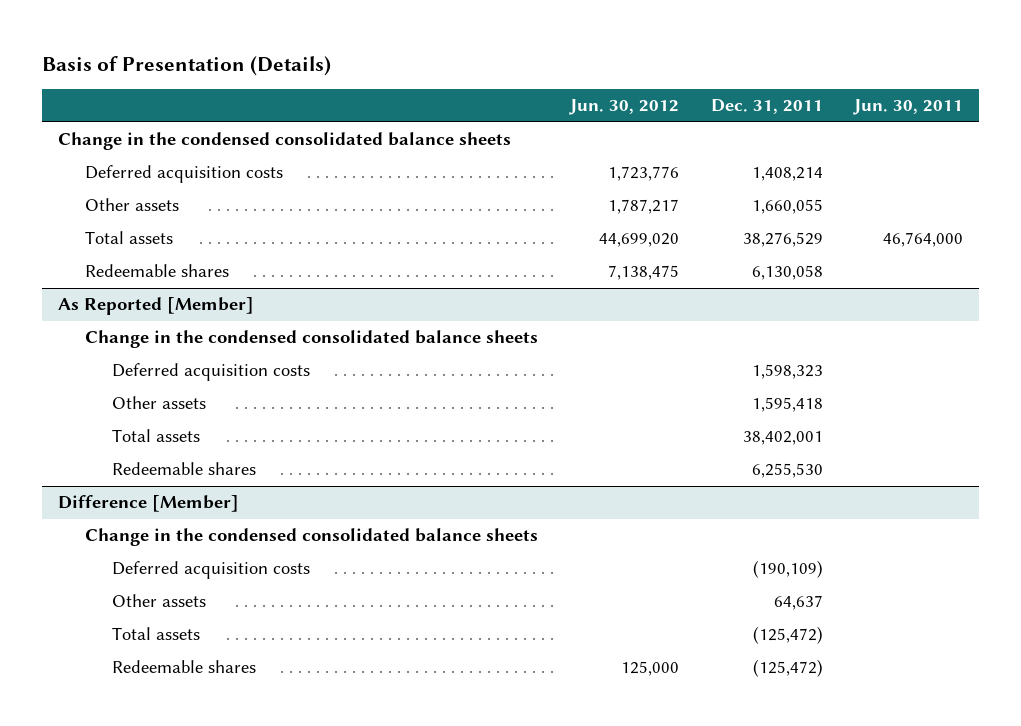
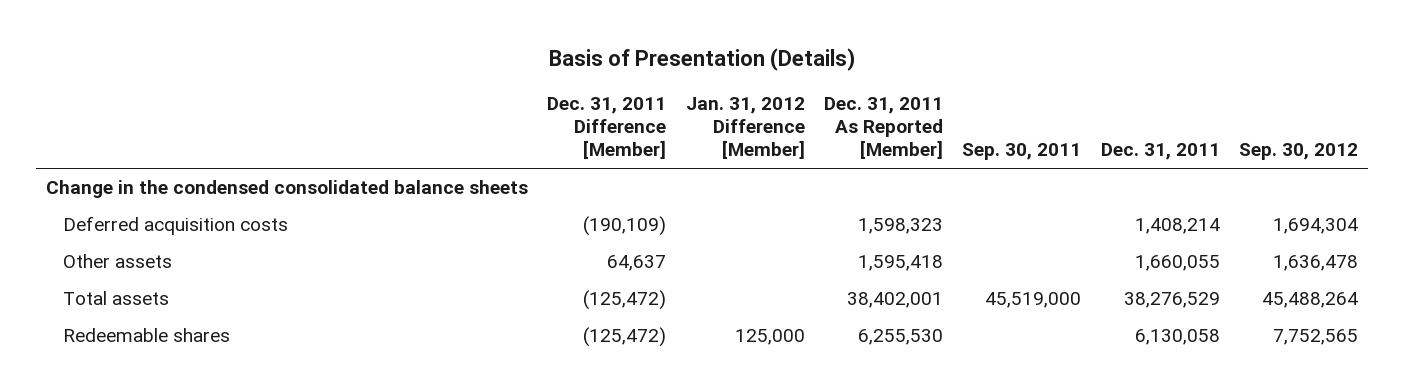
[568,99,679,116] Jun. 30, 2012 -> none
[853,99,964,116] Jun. 30, 2011 -> none
none -> [547,96,667,160] Dec. 31, 2011 Difference [Member]
none -> [685,96,805,160] Jan. 31, 2012 Difference [Member]
none -> [824,96,944,160] Dec. 31, 2011 As Reported [Member]
none -> [962,143,1082,161] Sep. 30, 2011
none -> [1239,143,1359,161] Sep. 30, 2012
[57,297,254,316] As Reported [Member] -> none
[85,330,539,349] Change in the condensed consolidated balance sheets -> none
[112,363,311,382] Deferred acquisition costs -> none
[112,396,207,410] Other assets -> none
[112,429,201,443] Total assets -> none
[112,462,257,476] Redeemable shares -> none
[57,495,239,513] Difference [Member] -> none
[85,528,539,547] Change in the condensed consolidated balance sheets -> none
[112,561,311,580] Deferred acquisition costs -> none
[112,594,207,608] Other assets -> none
[112,627,201,641] Total assets -> none
[112,660,257,674] Redeemable shares -> none

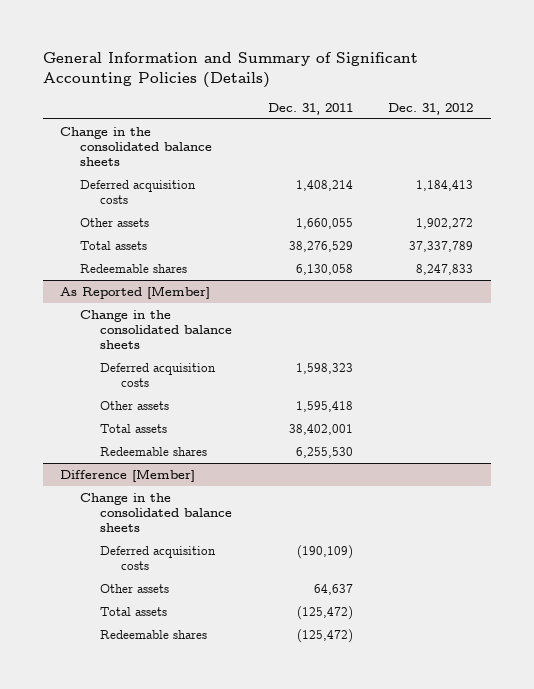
[549,47,856,71] Basis of Presentation (Details) -> [42,51,418,88] General Information and Summary of Significant Accounting Policies (Details)
[547,96,667,160] Dec. 31, 2011 Difference [Member] -> none
[685,96,805,160] Jan. 31, 2012 Difference [Member] -> none
[824,96,944,160] Dec. 31, 2011 As Reported [Member] -> none
[962,143,1082,161] Sep. 30, 2011 -> none
[1239,143,1359,161] Sep. 30, 2012 -> none
none -> [388,102,474,115] Dec. 31, 2012
[46,180,529,199] Change in the condensed consolidated balance sheets -> [60,126,213,167] Change in the consolidated balance sheets
none -> [60,285,211,299] As Reported [Member]
none -> [80,309,233,350] Change in the consolidated balance sheets
none -> [100,362,217,388] Deferred acquisition costs
none -> [100,400,170,410] Other assets
none -> [100,423,168,433] Total assets
none -> [100,446,208,456] Redeemable shares
none -> [60,468,196,482] Difference [Member]
none -> [80,492,233,533] Change in the consolidated balance sheets
none -> [100,545,217,571] Deferred acquisition costs
none -> [100,583,170,593] Other assets
none -> [100,606,168,616] Total assets
none -> [100,629,208,639] Redeemable shares

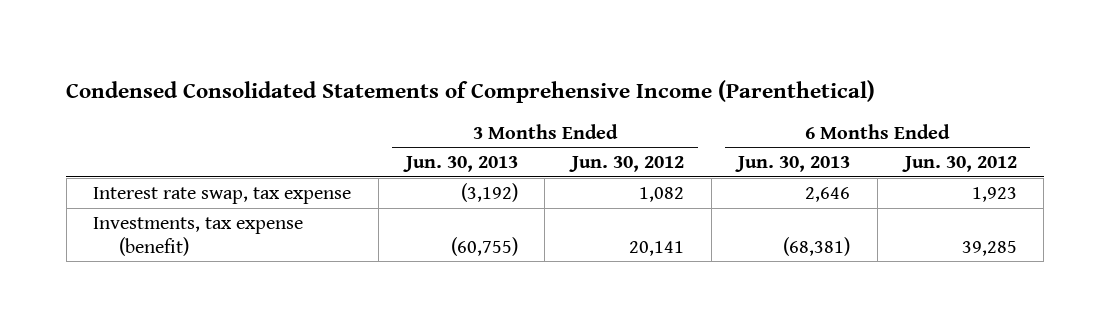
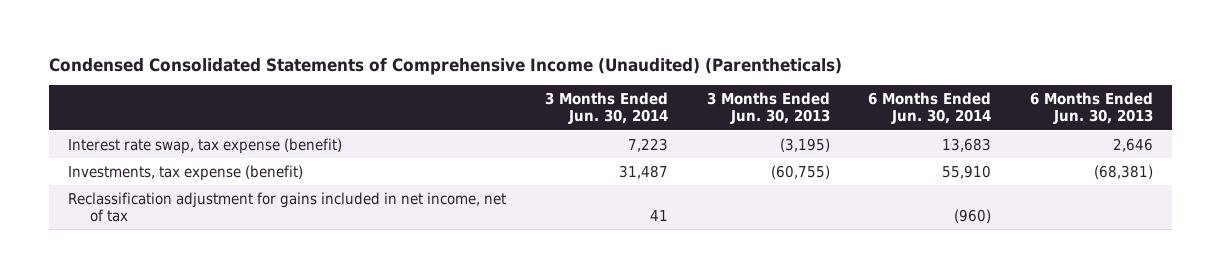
[66,79,876,103] Condensed Consolidated Statements of Comprehensive Income (Parenthetical) -> [48,58,842,76] Condensed Consolidated Statements of Comprehensive Income (Unaudited) (Parentheticals)
[569,156,685,173] Jun. 30, 2012 -> none
[901,156,1017,173] Jun. 30, 2012 -> none
none -> [544,91,668,125] 3 Months Ended Jun. 30, 2014
none -> [868,91,992,125] 6 Months Ended Jun. 30, 2014
[93,187,352,205] Interest rate swap, tax expense -> [68,137,343,154] Interest rate swap, tax expense (benefit)
[460,183,518,203] (3,192) -> [779,137,830,152] (3,195)
none -> [68,191,507,223] Reclassification adjustment for gains included in net income, net of tax

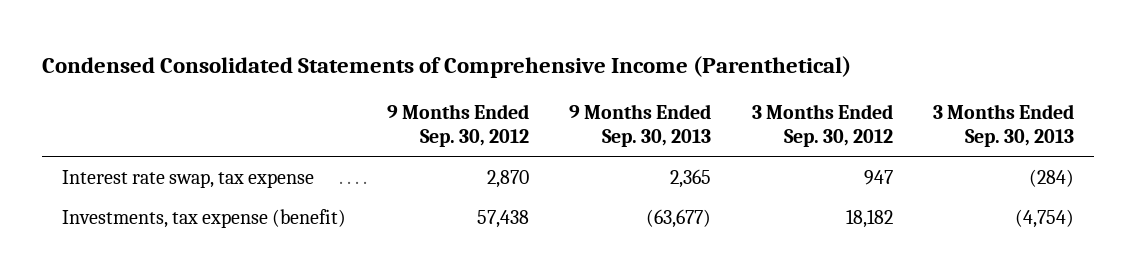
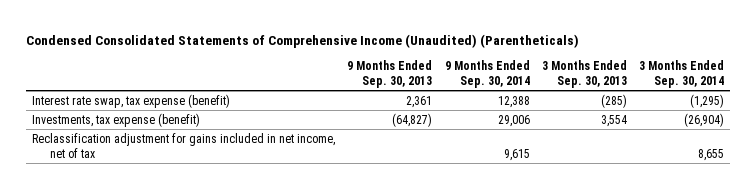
[42,55,852,78] Condensed Consolidated Statements of Comprehensive Income (Parenthetical) -> [26,33,580,48] Condensed Consolidated Statements of Comprehensive Income (Unaudited) (Parentheticals)
[386,103,529,147] 9 Months Ended Sep. 30, 2012 -> none
[751,103,893,147] 3 Months Ended Sep. 30, 2012 -> none
none -> [444,60,530,89] 9 Months Ended Sep. 30, 2014
none -> [638,60,724,89] 3 Months Ended Sep. 30, 2014
[62,169,315,188] Interest rate swap, tax expense -> [32,93,231,108] Interest rate swap, tax expense (benefit)
[670,168,712,188] 2,365 -> [406,95,433,108] 2,361
[1029,168,1075,187] (284) -> [600,93,627,108] (285)
[646,208,712,228] (63,677) -> [392,112,433,127] (64,827)
[1015,208,1075,228] (4,754) -> [600,114,627,127] 3,554
none -> [32,132,336,158] Reclassification adjustment for gains included in net income, net of tax

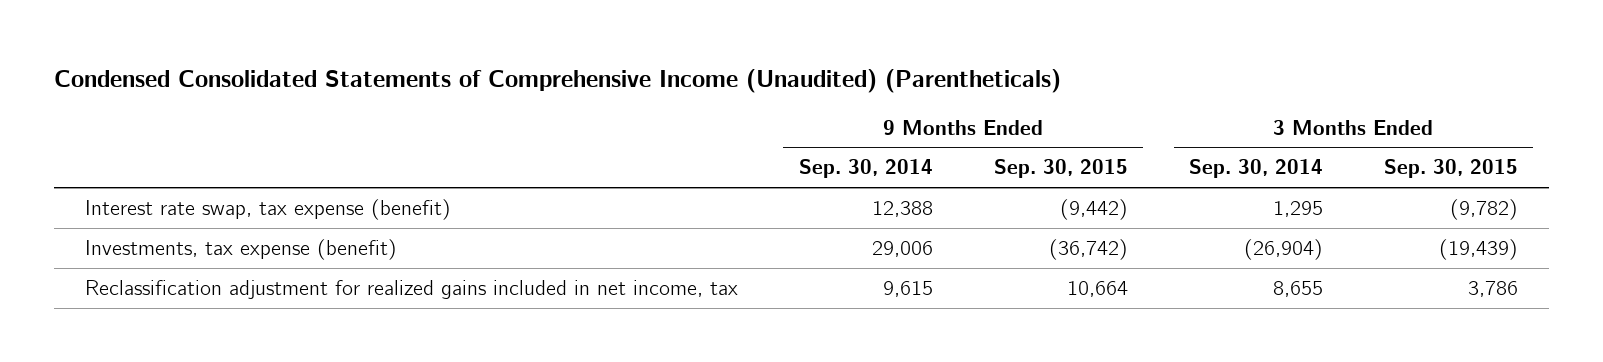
[347,60,433,89] 9 Months Ended Sep. 30, 2013 -> none
[541,60,627,89] 3 Months Ended Sep. 30, 2013 -> none
none -> [993,159,1128,179] Sep. 30, 2015
none -> [1383,159,1518,179] Sep. 30, 2015
[689,93,724,108] (1,295) -> [1272,201,1323,218] 1,295
[32,132,336,158] Reclassification adjustment for gains included in net income, net of tax -> [84,280,738,300] Reclassification adjustment for realized gains included in net income, tax

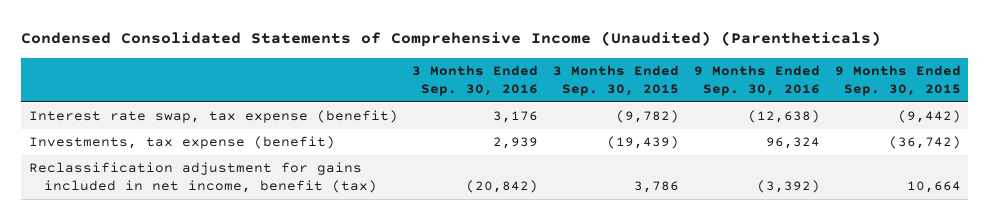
[798,159,933,179] Sep. 30, 2014 -> none
[1188,159,1323,179] Sep. 30, 2014 -> none
none -> [412,64,539,97] 3 Months Ended Sep. 30, 2016
none -> [694,64,821,97] 9 Months Ended Sep. 30, 2016
[84,280,738,300] Reclassification adjustment for realized gains included in net income, tax -> [28,162,377,194] Reclassification adjustment for gains included in net income, benefit (tax)

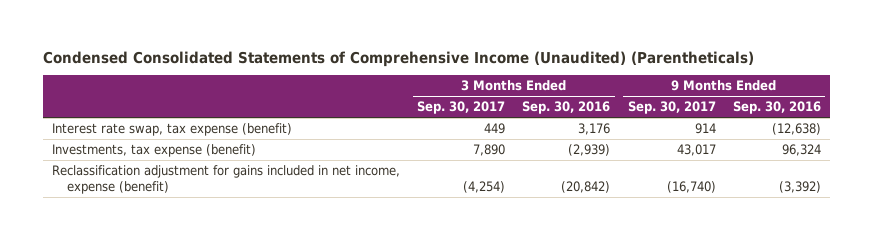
[553,64,680,97] 3 Months Ended Sep. 30, 2015 -> none
[834,64,961,97] 9 Months Ended Sep. 30, 2015 -> none
none -> [417,101,506,115] Sep. 30, 2017
none -> [627,101,716,115] Sep. 30, 2017
[493,137,539,150] 2,939 -> [568,144,611,157] (2,939)
[28,162,377,194] Reclassification adjustment for gains included in net income, benefit (tax) -> [51,165,400,195] Reclassification adjustment for gains included in net income, expense (benefit)

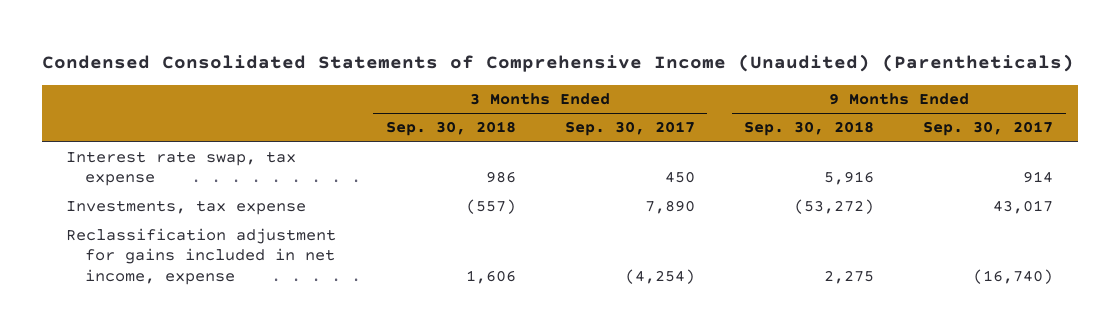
[522,101,611,115] Sep. 30, 2016 -> none
[733,101,822,115] Sep. 30, 2016 -> none
none -> [385,121,516,137] Sep. 30, 2018
none -> [744,121,875,137] Sep. 30, 2018
[51,123,292,137] Interest rate swap, tax expense (benefit) -> [66,151,297,187] Interest rate swap, tax expense
[484,123,506,135] 449 -> [664,171,695,184] 450
[51,144,256,158] Investments, tax expense (benefit) -> [66,200,307,216] Investments, tax expense
[51,165,400,195] Reclassification adjustment for gains included in net income, expense (benefit) -> [66,228,337,285] Reclassification adjustment for gains included in net income, expense

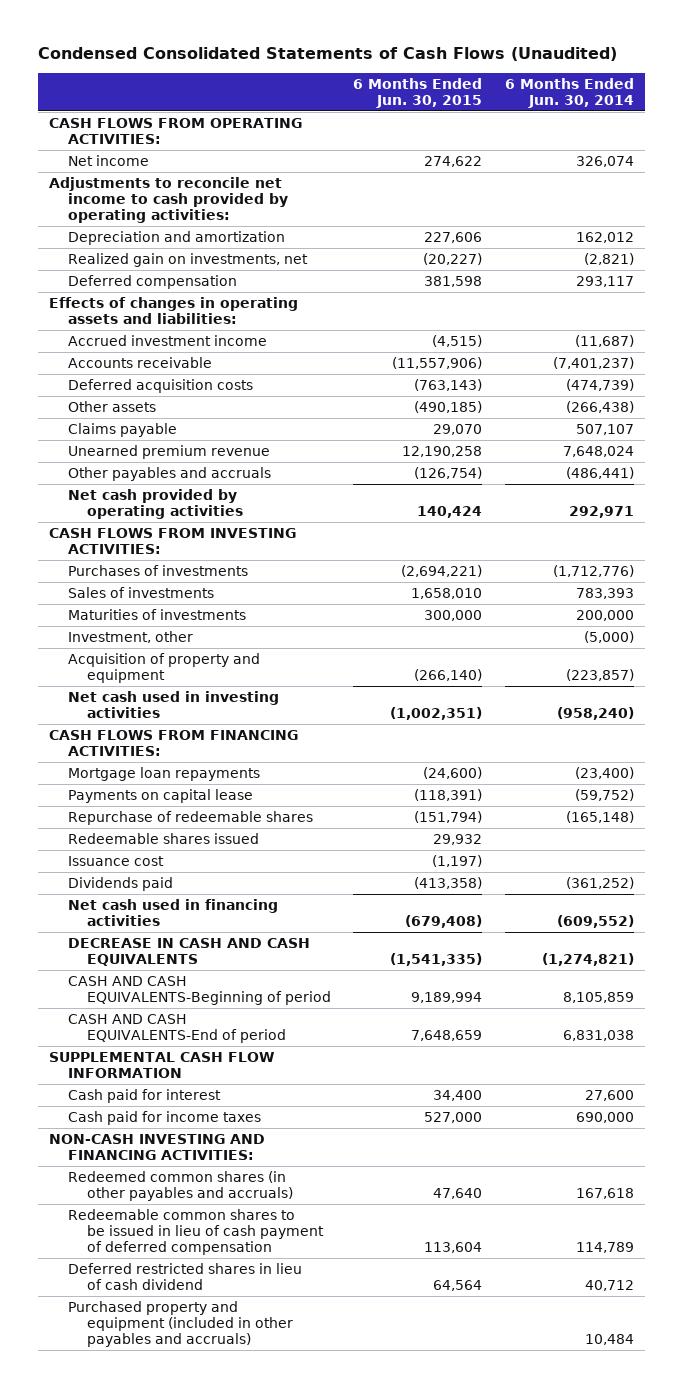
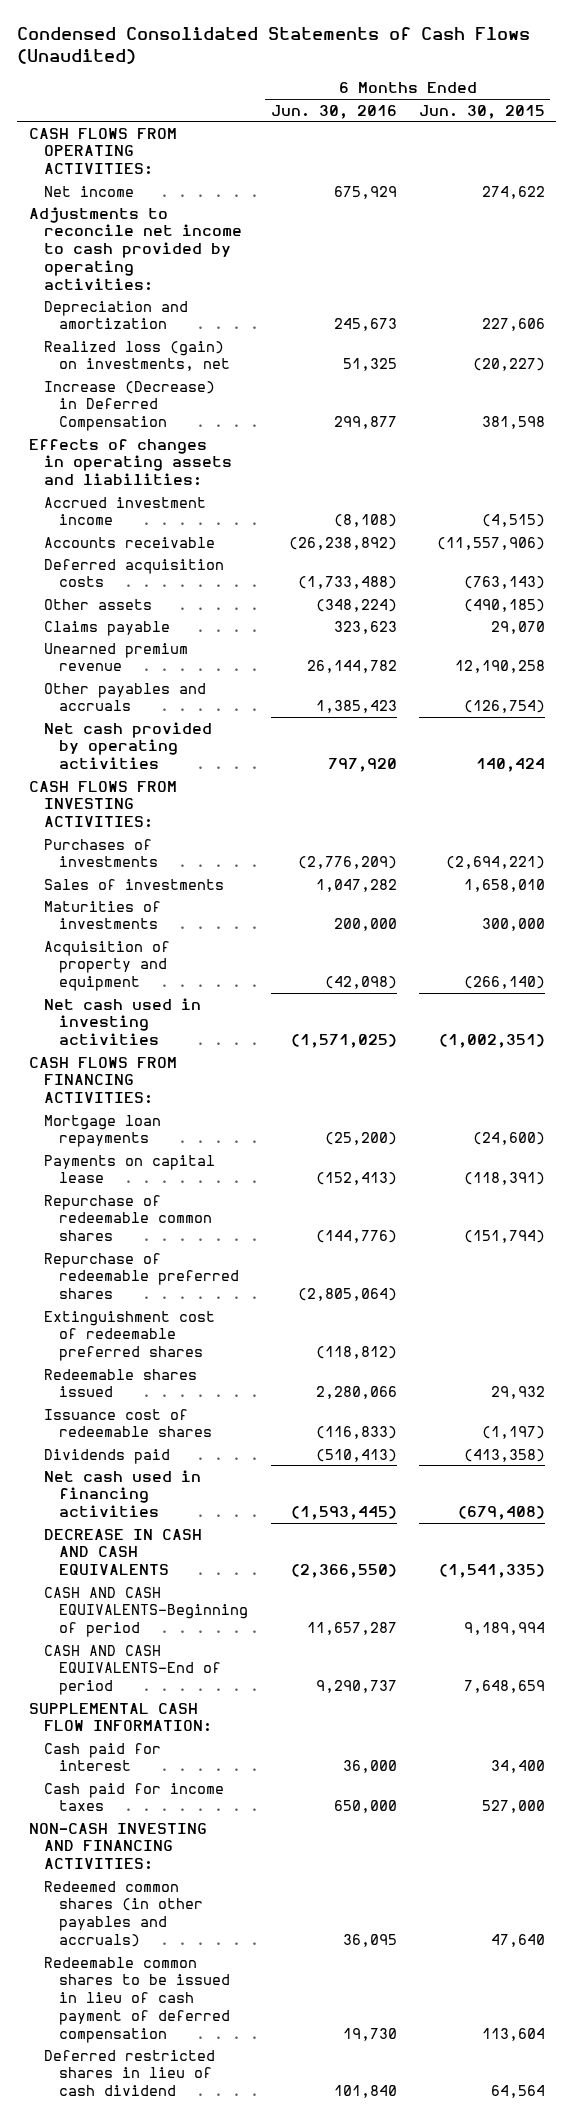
[504,77,634,108] 6 Months Ended Jun. 30, 2014 -> none
none -> [270,104,397,119] Jun. 30, 2016
[67,253,308,268] Realized gain on investments, net -> [43,340,231,372] Realized loss (gain) on investments, net
[67,275,237,290] Deferred compensation -> [43,380,215,432] Increase (Decrease) in Deferred Compensation
[67,631,193,644] Investment, other -> none
[67,811,313,826] Repurchase of redeemable shares -> [43,1194,213,1242] Repurchase of redeemable common shares
none -> [43,1252,240,1300] Repurchase of redeemable preferred shares
none -> [43,1310,215,1362] Extinguishment cost of redeemable preferred shares
[67,856,164,867] Issuance cost -> [43,1408,213,1438] Issuance cost of redeemable shares
[49,1052,275,1078] SUPPLEMENTAL CASH FLOW INFORMATION -> [28,1702,212,1733] SUPPLEMENTAL CASH FLOW INFORMATION:
[67,1301,293,1347] Purchased property and equipment (included in other payables and accruals) -> none

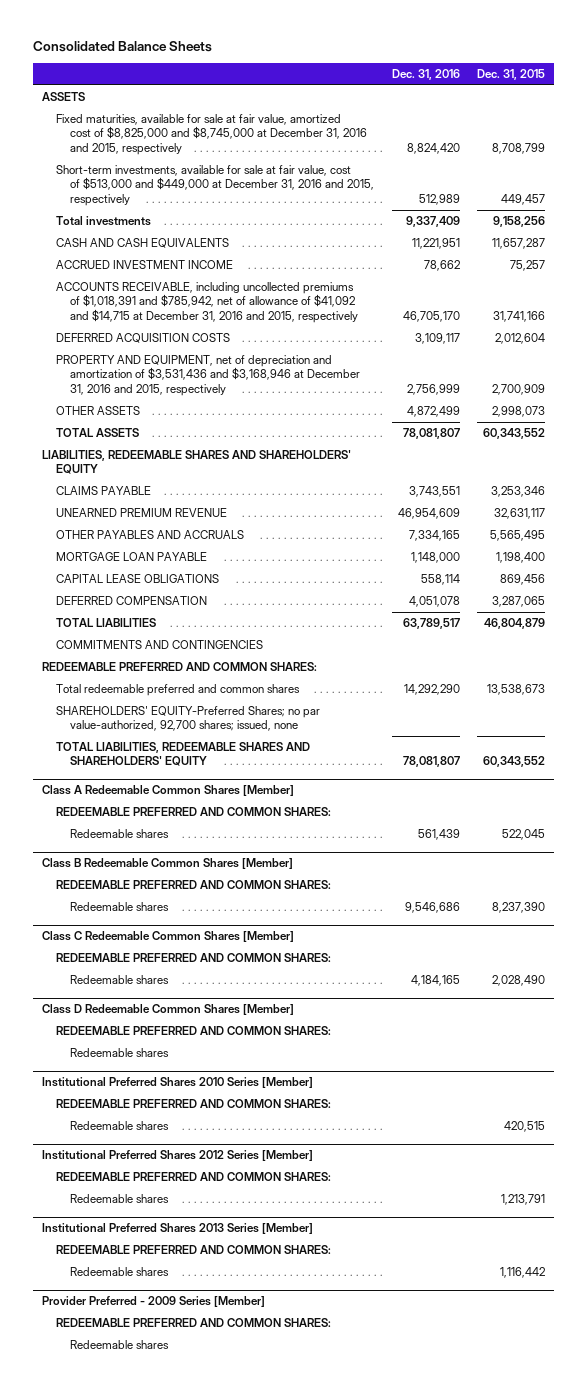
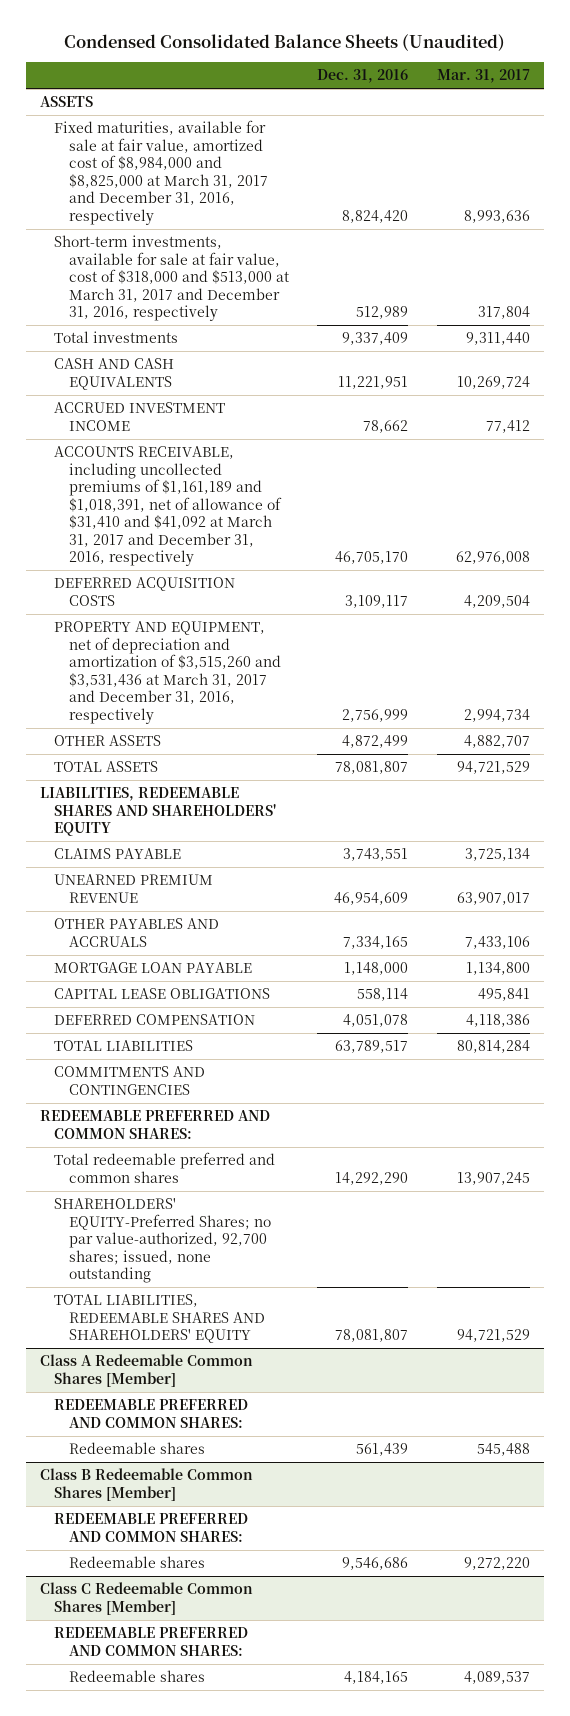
[33,41,213,53] Consolidated Balance Sheets -> [64,33,506,51] Condensed Consolidated Balance Sheets (Unaudited)
[477,68,546,80] Dec. 31, 2015 -> none
none -> [436,69,530,84] Mar. 31, 2017
[55,114,368,155] Fixed maturities, available for sale at fair value, amortized cost of $8,825,000 and $8,745,000 at December 31, 2016 and 2015, respectively -> [54,120,268,225] Fixed maturities, available for sale at fair value, amortized cost of $8,984,000 and $8,825,000 at March 31, 2017 and December 31, 2016, respectively
[55,165,375,206] Short-term investments, available for sale at fair value, cost of $513,000 and $449,000 at December 31, 2016 and 2015, respectively -> [54,235,289,322] Short-term investments, available for sale at fair value, cost of $318,000 and $513,000 at March 31, 2017 and December 31, 2016, respectively
[55,282,359,323] ACCOUNTS RECEIVABLE, including uncollected premiums of $1,018,391 and $785,942, net of allowance of $41,092 and $14,715 at December 31, 2016 and 2015, respectively -> [54,446,282,567] ACCOUNTS RECEIVABLE, including uncollected premiums of $1,161,189 and $1,018,391, net of allowance of $31,410 and $41,092 at March 31, 2017 and December 31, 2016, respectively
[55,355,361,396] PROPERTY AND EQUIPMENT, net of depreciation and amortization of $3,531,436 and $3,168,946 at December 31, 2016 and 2015, respectively -> [54,621,281,724] PROPERTY AND EQUIPMENT, net of depreciation and amortization of $3,515,260 and $3,531,436 at March 31, 2017 and December 31, 2016, respectively
[55,706,320,732] SHAREHOLDERS' EQUITY-Preferred Shares; no par value-authorized, 92,700 shares; issued, none -> [54,1198,271,1284] SHAREHOLDERS' EQUITY-Preferred Shares; no par value-authorized, 92,700 shares; issued, none outstanding
[41,1004,294,1016] Class D Redeemable Common Shares [Member] -> none
[55,1026,331,1036] REDEEMABLE PREFERRED AND COMMON SHARES: -> none
[70,1048,170,1058] Redeemable shares -> none
[41,1077,313,1089] Institutional Preferred Shares 2010 Series [Member] -> none
[55,1099,331,1109] REDEEMABLE PREFERRED AND COMMON SHARES: -> none
[70,1121,170,1131] Redeemable shares -> none
[41,1150,313,1162] Institutional Preferred Shares 2012 Series [Member] -> none
[55,1172,331,1182] REDEEMABLE PREFERRED AND COMMON SHARES: -> none
[70,1194,170,1204] Redeemable shares -> none
[41,1223,313,1235] Institutional Preferred Shares 2013 Series [Member] -> none
[55,1245,331,1255] REDEEMABLE PREFERRED AND COMMON SHARES: -> none
[70,1267,170,1277] Redeemable shares -> none
[41,1296,265,1308] Provider Preferred - 2009 Series [Member] -> none
[55,1318,331,1328] REDEEMABLE PREFERRED AND COMMON SHARES: -> none
[70,1340,170,1350] Redeemable shares -> none

